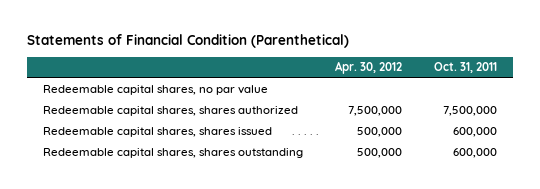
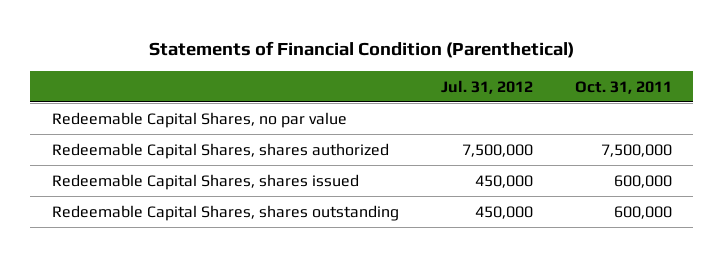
[335,61,403,75] Apr. 30, 2012 -> none
none -> [440,79,533,94] Jul. 31, 2012
[43,84,269,95] Redeemable capital shares, no par value -> [51,111,347,128] Redeemable Capital Shares, no par value
[43,105,299,116] Redeemable capital shares, shares authorized -> [51,142,389,159] Redeemable Capital Shares, shares authorized
[43,126,273,137] Redeemable capital shares, shares issued -> [51,173,359,190] Redeemable Capital Shares, shares issued
[43,147,304,158] Redeemable capital shares, shares outstanding -> [51,204,399,221] Redeemable Capital Shares, shares outstanding

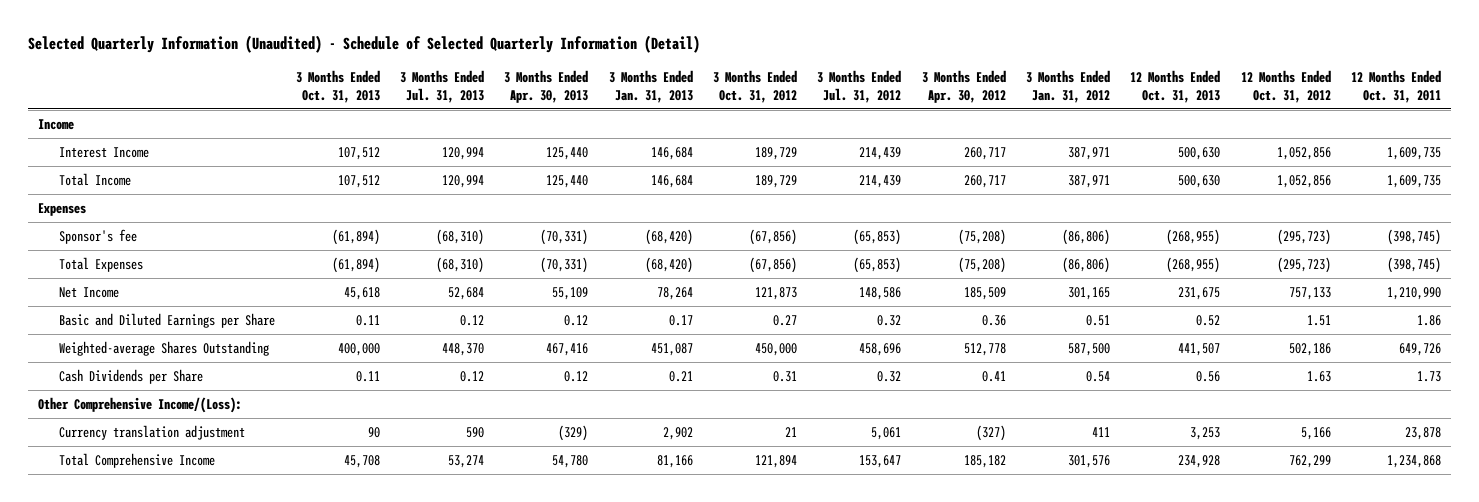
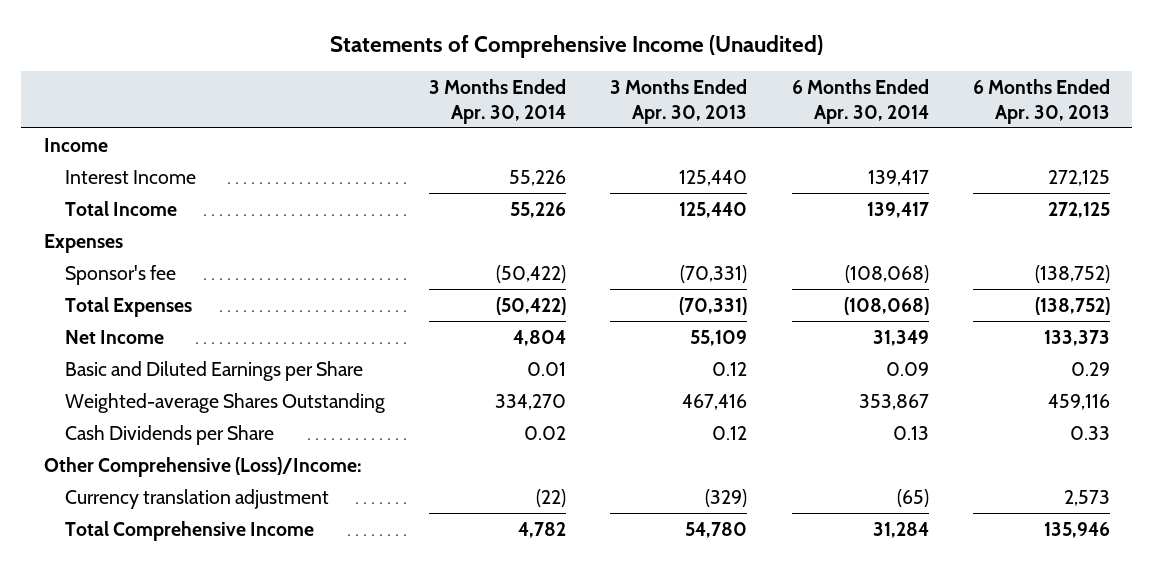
[28,35,701,54] Selected Quarterly Information (Unaudited) - Schedule of Selected Quarterly Information (Detail) -> [329,34,823,58] Statements of Comprehensive Income (Unaudited)
[295,69,380,103] 3 Months Ended Oct. 31, 2013 -> none
[400,69,485,103] 3 Months Ended Jul. 31, 2013 -> none
[608,69,693,103] 3 Months Ended Jan. 31, 2013 -> none
[713,69,798,103] 3 Months Ended Oct. 31, 2012 -> none
[817,69,902,103] 3 Months Ended Jul. 31, 2012 -> none
[921,69,1006,103] 3 Months Ended Apr. 30, 2012 -> none
[1026,69,1111,103] 3 Months Ended Jan. 31, 2012 -> none
[1130,69,1221,103] 12 Months Ended Oct. 31, 2013 -> none
[1240,69,1331,103] 12 Months Ended Oct. 31, 2012 -> none
[1351,69,1442,103] 12 Months Ended Oct. 31, 2011 -> none
none -> [428,78,566,124] 3 Months Ended Apr. 30, 2014
none -> [791,78,929,124] 6 Months Ended Apr. 30, 2014
none -> [973,78,1111,124] 6 Months Ended Apr. 30, 2013
[38,396,243,413] Other Comprehensive Income/(Loss): -> [43,456,362,477] Other Comprehensive (Loss)/Income:

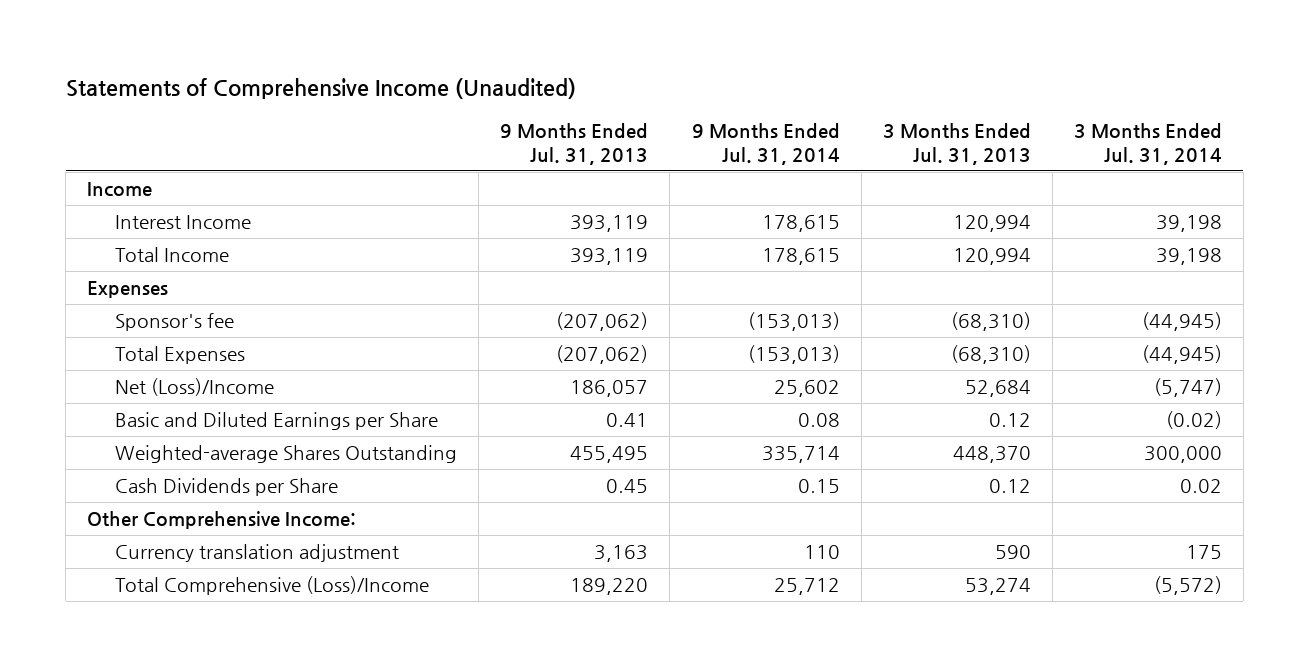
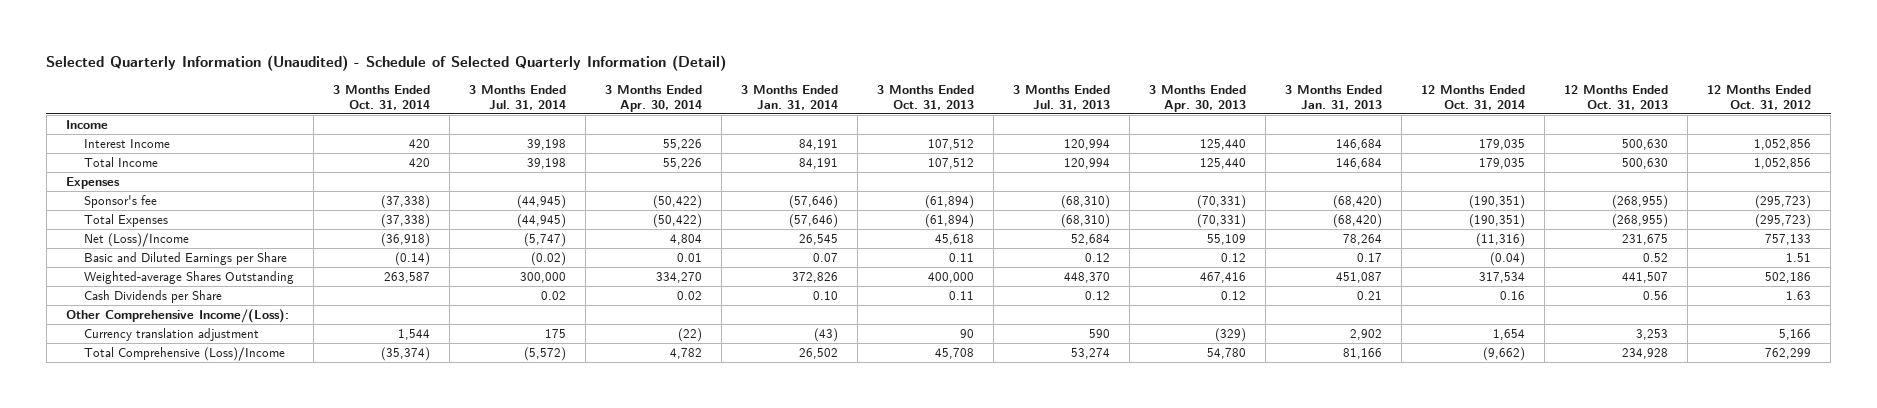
[65,78,576,100] Statements of Comprehensive Income (Unaudited) -> [46,54,727,71] Selected Quarterly Information (Unaudited) - Schedule of Selected Quarterly Information (Detail)
[500,122,649,165] 9 Months Ended Jul. 31, 2013 -> none
[691,122,840,165] 9 Months Ended Jul. 31, 2014 -> none
none -> [332,84,430,111] 3 Months Ended Oct. 31, 2014
none -> [604,84,702,113] 3 Months Ended Apr. 30, 2014
none -> [740,84,838,111] 3 Months Ended Jan. 31, 2014
none -> [876,84,974,111] 3 Months Ended Oct. 31, 2013
none -> [1148,84,1246,113] 3 Months Ended Apr. 30, 2013
none -> [1285,84,1383,111] 3 Months Ended Jan. 31, 2013
none -> [1421,84,1526,111] 12 Months Ended Oct. 31, 2014
none -> [1564,84,1669,111] 12 Months Ended Oct. 31, 2013
none -> [1707,84,1812,111] 12 Months Ended Oct. 31, 2012
[87,510,357,529] Other Comprehensive Income: -> [65,308,289,323] Other Comprehensive Income/(Loss):

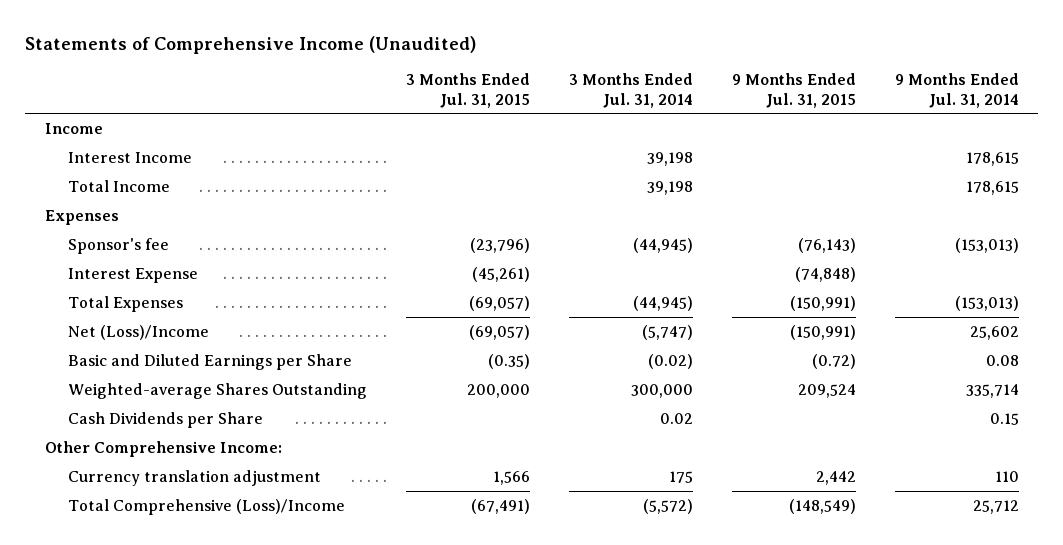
[46,54,727,71] Selected Quarterly Information (Unaudited) - Schedule of Selected Quarterly Information (Detail) -> [25,35,477,54] Statements of Comprehensive Income (Unaudited)
[332,84,430,111] 3 Months Ended Oct. 31, 2014 -> none
[604,84,702,113] 3 Months Ended Apr. 30, 2014 -> none
[740,84,838,111] 3 Months Ended Jan. 31, 2014 -> none
[876,84,974,111] 3 Months Ended Oct. 31, 2013 -> none
[1012,84,1110,111] 3 Months Ended Jul. 31, 2013 -> none
[1148,84,1246,113] 3 Months Ended Apr. 30, 2013 -> none
[1285,84,1383,111] 3 Months Ended Jan. 31, 2013 -> none
[1421,84,1526,111] 12 Months Ended Oct. 31, 2014 -> none
[1564,84,1669,111] 12 Months Ended Oct. 31, 2013 -> none
[1707,84,1812,111] 12 Months Ended Oct. 31, 2012 -> none
none -> [406,73,531,108] 3 Months Ended Jul. 31, 2015
none -> [731,73,856,108] 9 Months Ended Jul. 31, 2015
none -> [894,73,1019,108] 9 Months Ended Jul. 31, 2014
none -> [68,267,199,283] Interest Expense
[65,308,289,323] Other Comprehensive Income/(Loss): -> [44,440,282,457] Other Comprehensive Income:

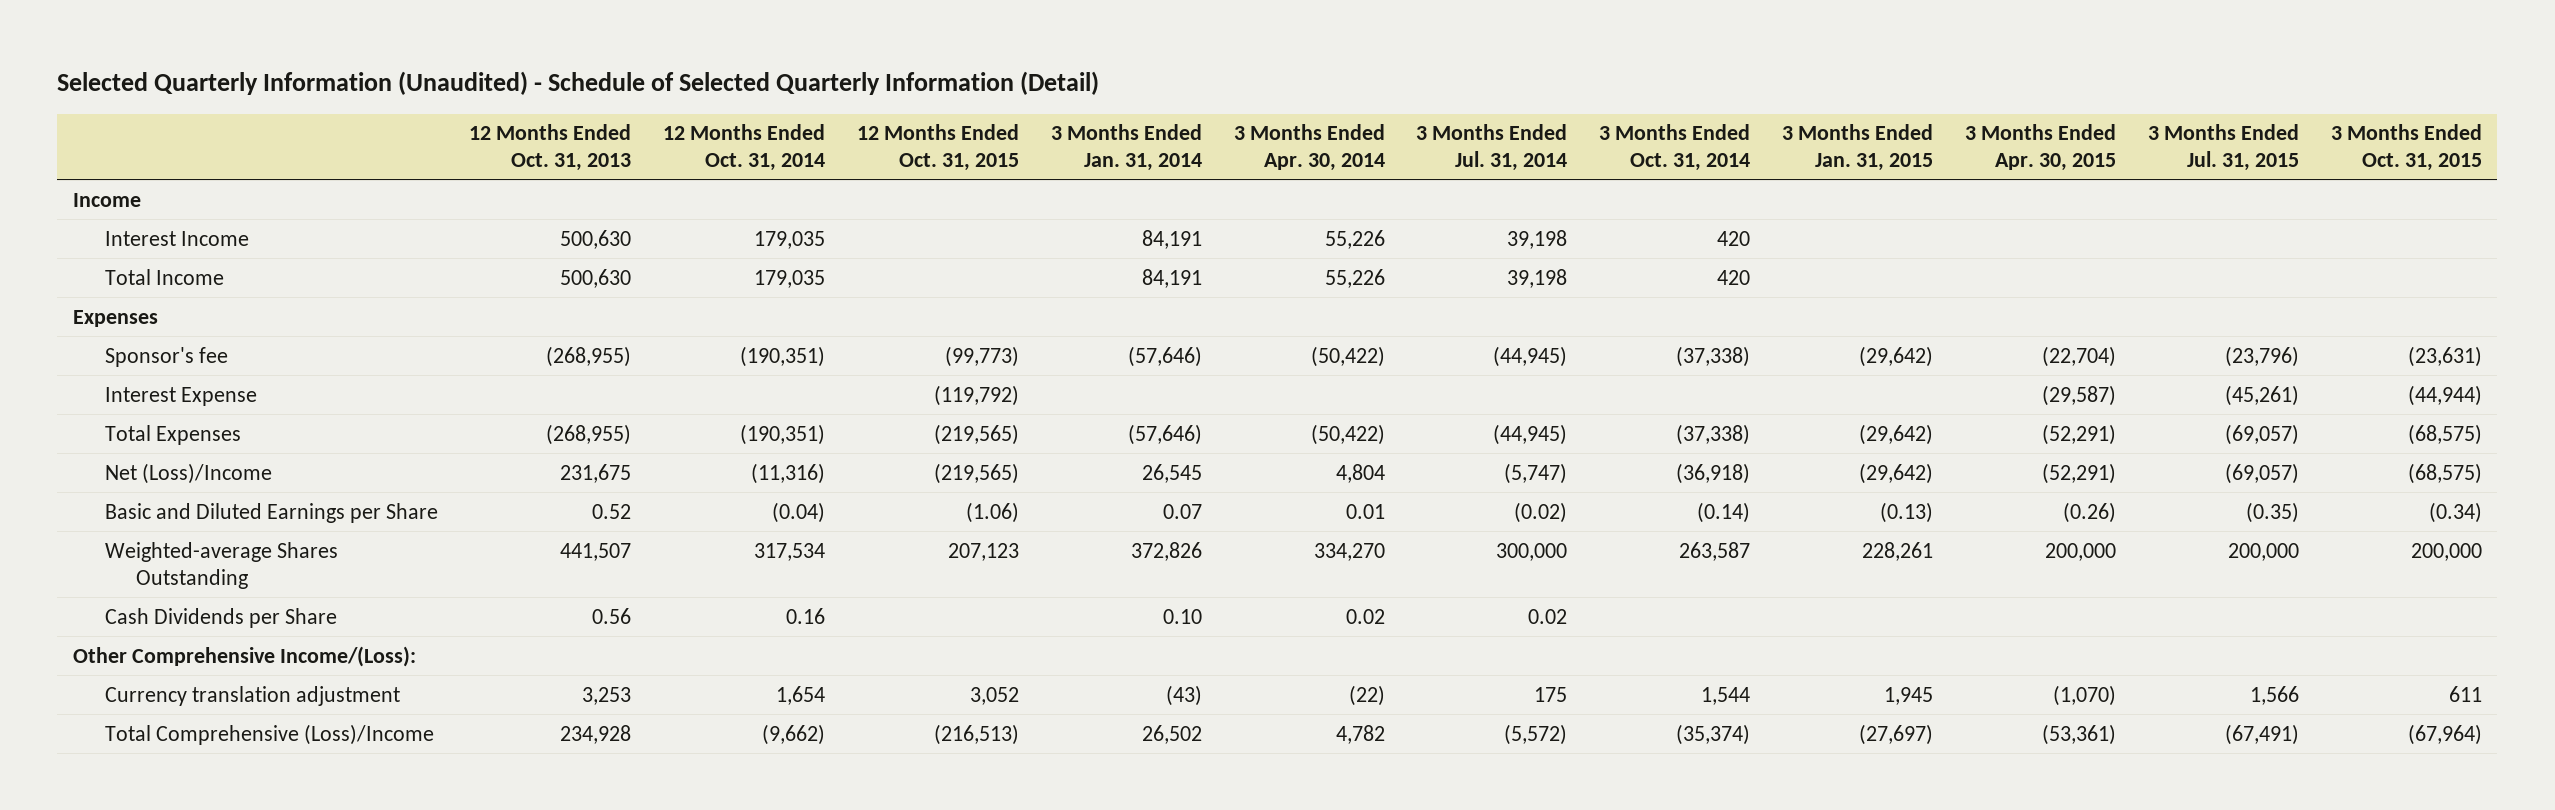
[25,35,477,54] Statements of Comprehensive Income (Unaudited) -> [57,71,1100,96] Selected Quarterly Information (Unaudited) - Schedule of Selected Quarterly Information (Detail)
[731,73,856,108] 9 Months Ended Jul. 31, 2015 -> none
[894,73,1019,108] 9 Months Ended Jul. 31, 2014 -> none
none -> [469,124,632,172] 12 Months Ended Oct. 31, 2013
none -> [663,124,826,172] 12 Months Ended Oct. 31, 2014
none -> [857,124,1020,172] 12 Months Ended Oct. 31, 2015
none -> [1050,124,1202,172] 3 Months Ended Jan. 31, 2014
none -> [1233,124,1385,172] 3 Months Ended Apr. 30, 2014
none -> [1599,124,1751,172] 3 Months Ended Oct. 31, 2014
none -> [1782,124,1934,172] 3 Months Ended Jan. 31, 2015
none -> [1964,124,2116,172] 3 Months Ended Apr. 30, 2015
none -> [2330,124,2482,172] 3 Months Ended Oct. 31, 2015
[44,440,282,457] Other Comprehensive Income: -> [73,645,417,667] Other Comprehensive Income/(Loss):

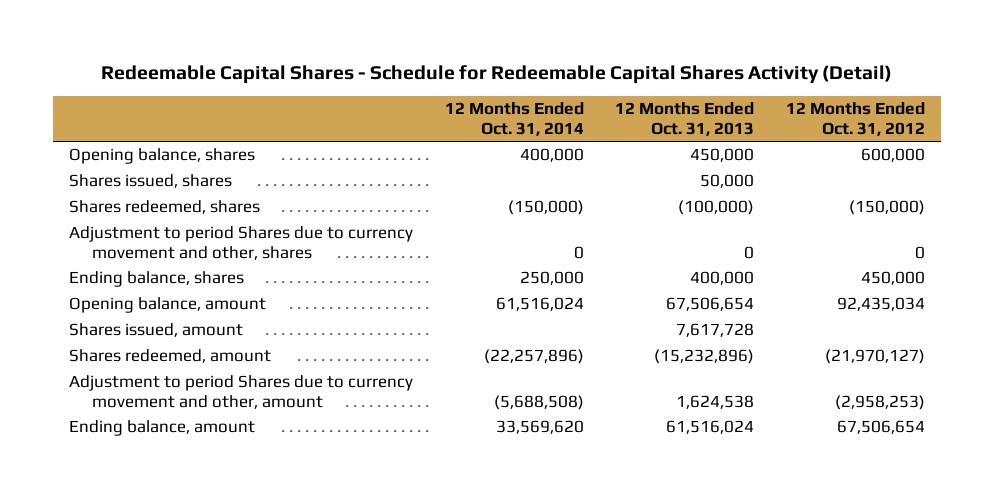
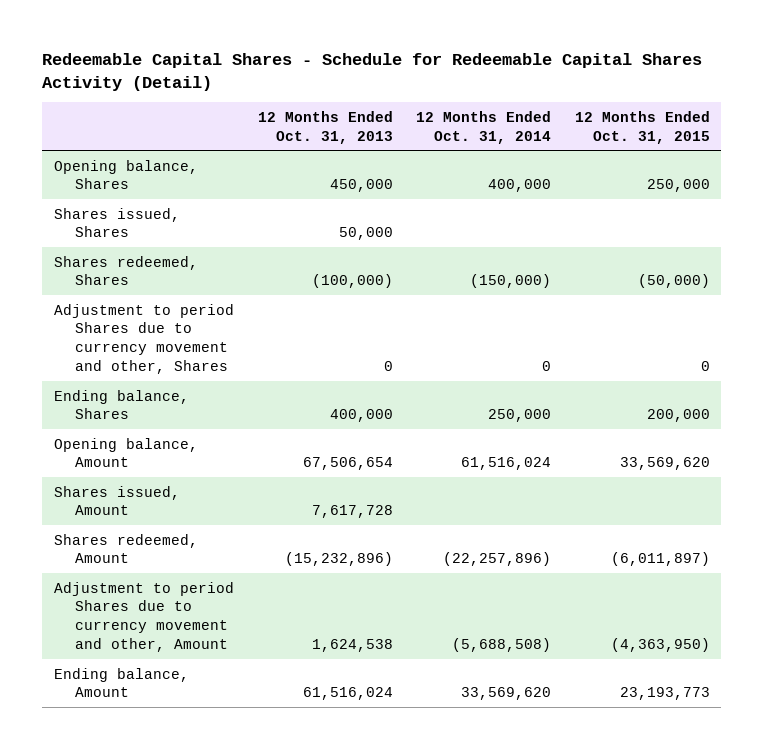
[785,102,925,137] 12 Months Ended Oct. 31, 2012 -> none
none -> [574,110,710,144] 12 Months Ended Oct. 31, 2015
[68,148,255,165] Opening balance, shares -> [54,159,199,190] Opening balance, Shares
[68,174,232,189] Shares issued, shares -> [54,207,181,238] Shares issued, Shares
[68,200,260,215] Shares redeemed, shares -> [54,255,199,286] Shares redeemed, Shares
[68,226,413,260] Adjustment to period Shares due to currency movement and other, shares -> [54,303,235,374] Adjustment to period Shares due to currency movement and other, Shares
[68,271,244,288] Ending balance, shares -> [54,389,190,420] Ending balance, Shares
[68,297,266,314] Opening balance, amount -> [54,437,199,468] Opening balance, Amount
[68,323,243,338] Shares issued, amount -> [54,485,181,516] Shares issued, Amount
[68,349,271,364] Shares redeemed, amount -> [54,533,199,564] Shares redeemed, Amount
[68,375,413,409] Adjustment to period Shares due to currency movement and other, amount -> [54,581,235,652] Adjustment to period Shares due to currency movement and other, Amount
[68,420,255,437] Ending balance, amount -> [54,667,190,698] Ending balance, Amount

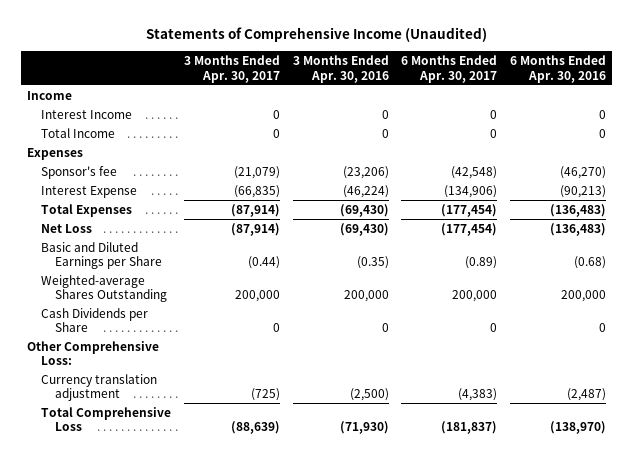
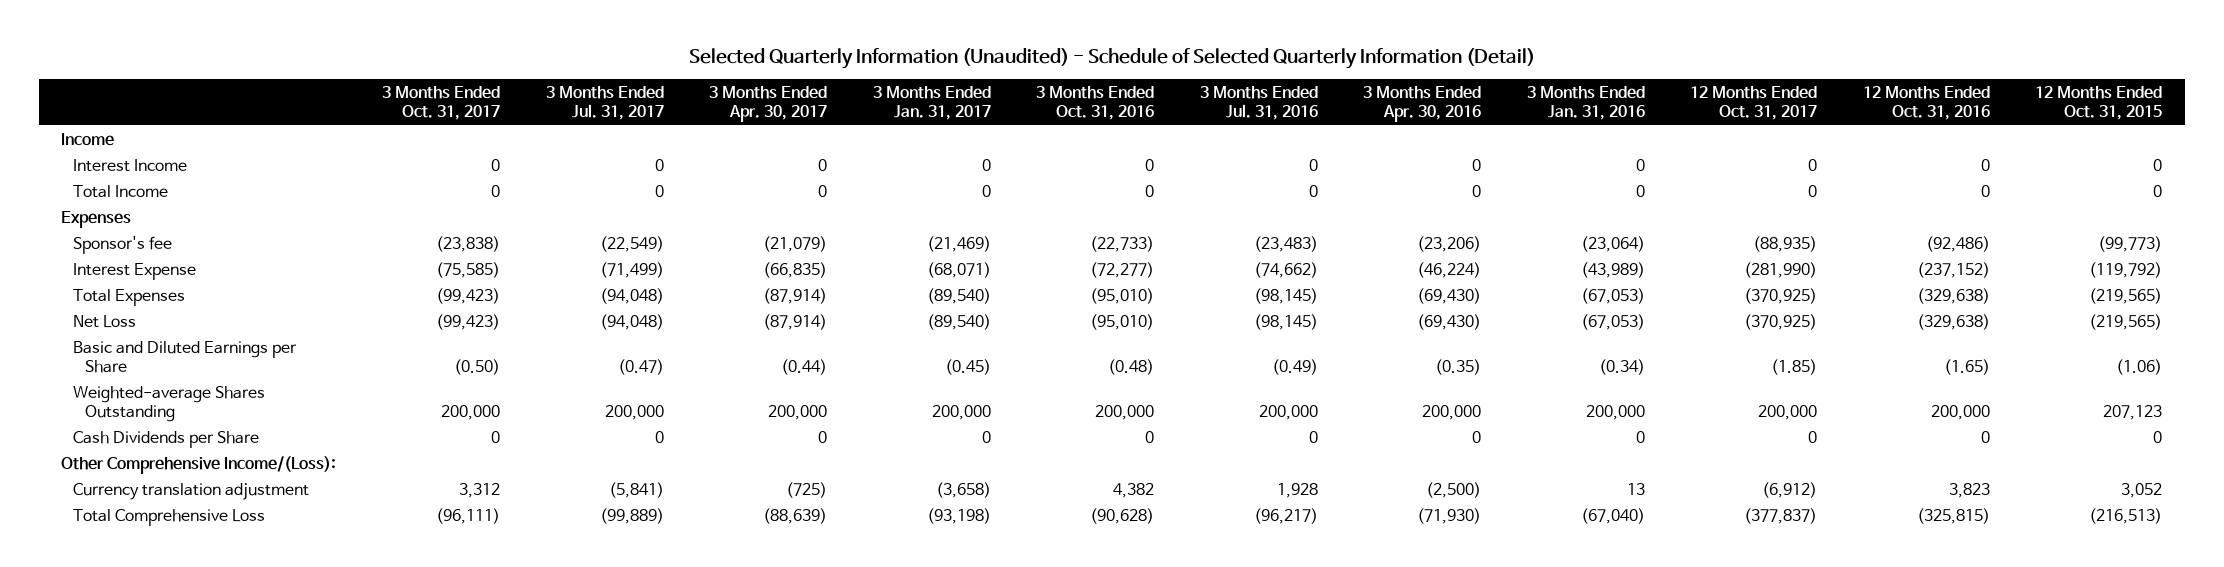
[145,27,487,43] Statements of Comprehensive Income (Unaudited) -> [688,48,1535,70] Selected Quarterly Information (Unaudited) - Schedule of Selected Quarterly Information (Detail)
[401,54,498,83] 6 Months Ended Apr. 30, 2017 -> none
[509,54,606,83] 6 Months Ended Apr. 30, 2016 -> none
none -> [382,85,501,121] 3 Months Ended Oct. 31, 2017
none -> [545,85,664,121] 3 Months Ended Jul. 31, 2017
none -> [872,85,991,121] 3 Months Ended Jan. 31, 2017
none -> [1036,85,1155,121] 3 Months Ended Oct. 31, 2016
none -> [1199,85,1318,121] 3 Months Ended Jul. 31, 2016
none -> [1526,85,1645,121] 3 Months Ended Jan. 31, 2016
none -> [1690,85,1818,121] 12 Months Ended Oct. 31, 2017
none -> [1862,85,1990,121] 12 Months Ended Oct. 31, 2016
none -> [2035,85,2163,121] 12 Months Ended Oct. 31, 2015
[27,340,160,366] Other Comprehensive Loss: -> [61,455,337,474] Other Comprehensive Income/(Loss):

